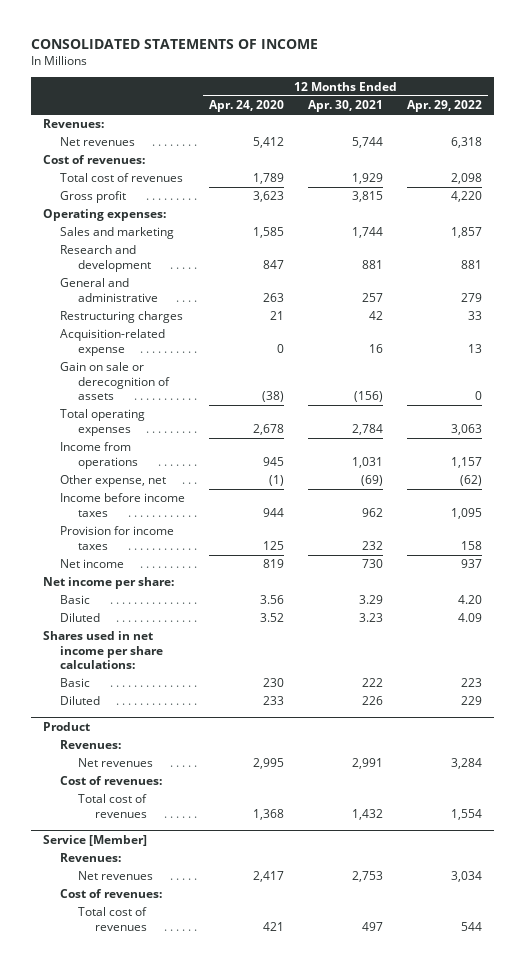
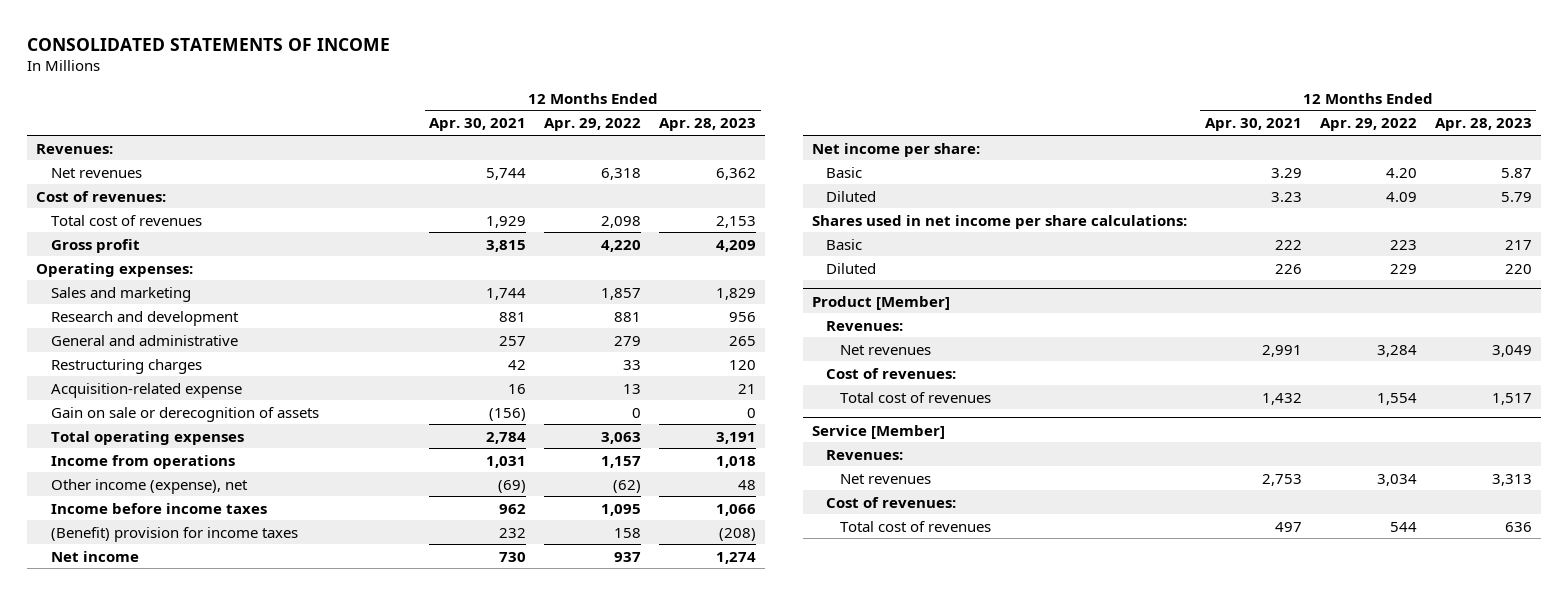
[209,100,285,113] Apr. 24, 2020 -> none
none -> [659,118,757,132] Apr. 28, 2023
[60,475,167,488] Other expense, net -> [50,478,248,494] Other income (expense), net
[60,526,175,550] Provision for income taxes -> [50,526,298,542] (Benefit) provision for income taxes
[42,721,90,731] Product -> [811,295,950,310] Product [Member]

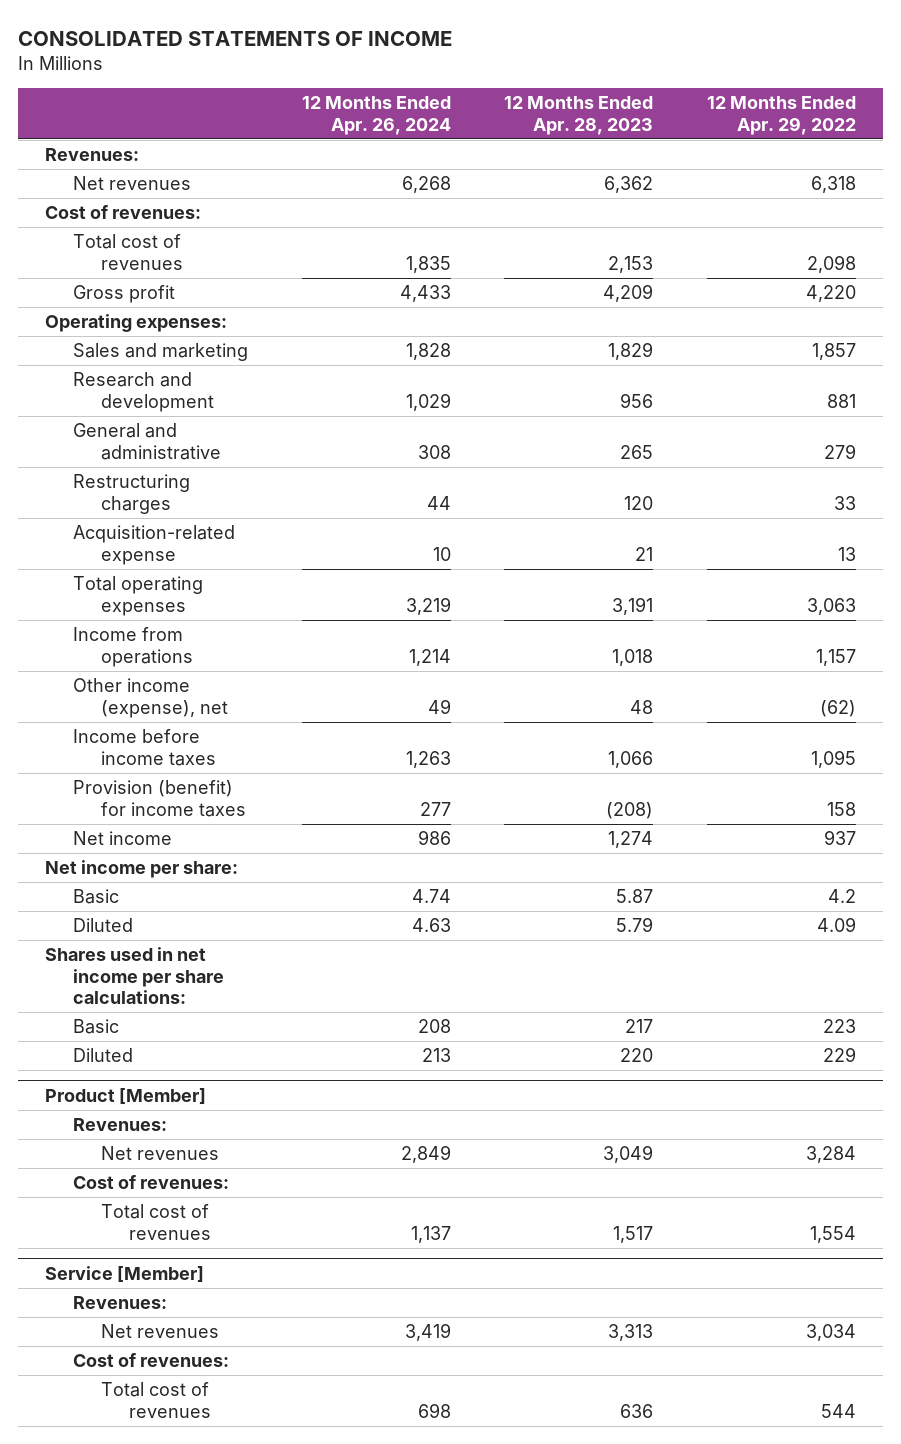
[429,118,527,132] Apr. 30, 2021 -> none
none -> [301,96,451,135] 12 Months Ended Apr. 26, 2024
[50,406,319,422] Gain on sale or derecognition of assets -> none
[50,526,298,542] (Benefit) provision for income taxes -> [72,780,246,817] Provision (benefit) for income taxes
[1385,167,1417,178] 4.20 -> [827,889,856,904] 4.2

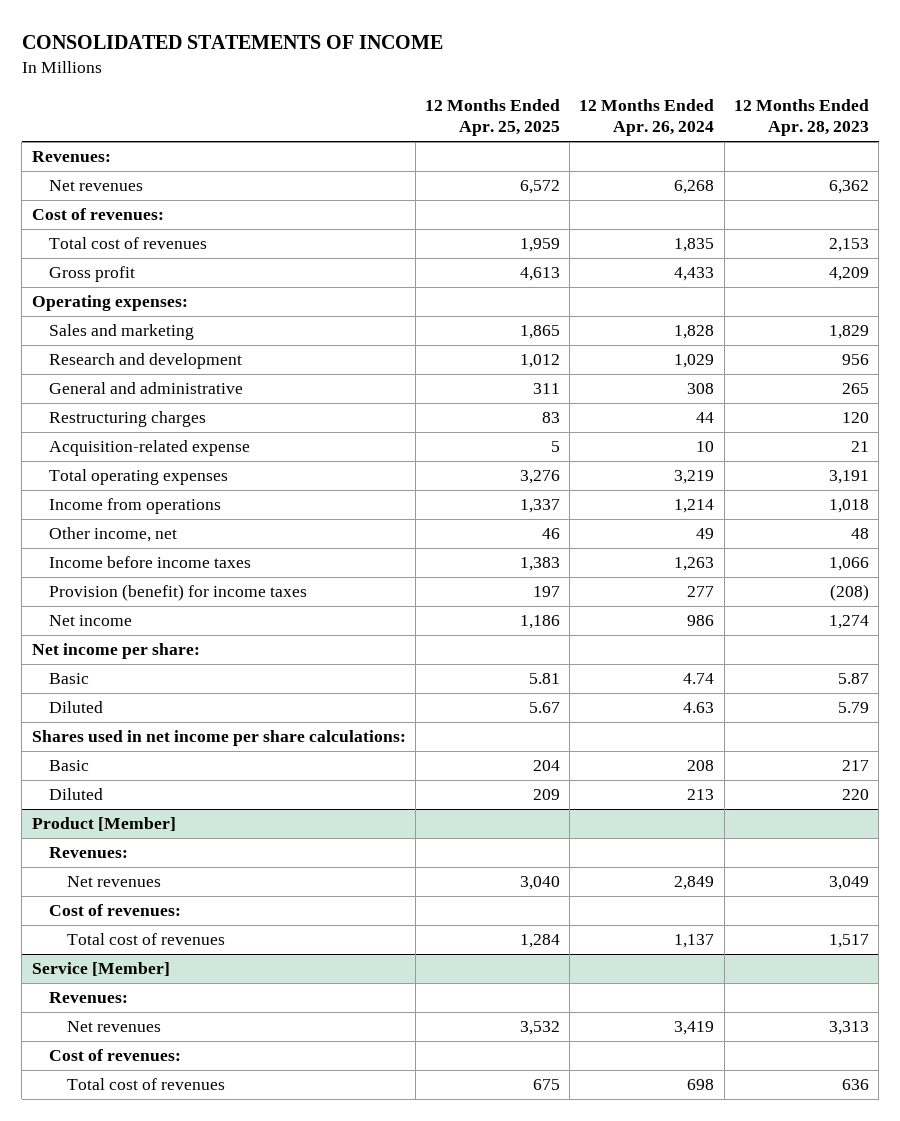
[706,96,856,135] 12 Months Ended Apr. 29, 2022 -> none
none -> [425,98,561,137] 12 Months Ended Apr. 25, 2025
[72,678,228,718] Other income (expense), net -> [49,527,178,543] Other income, net

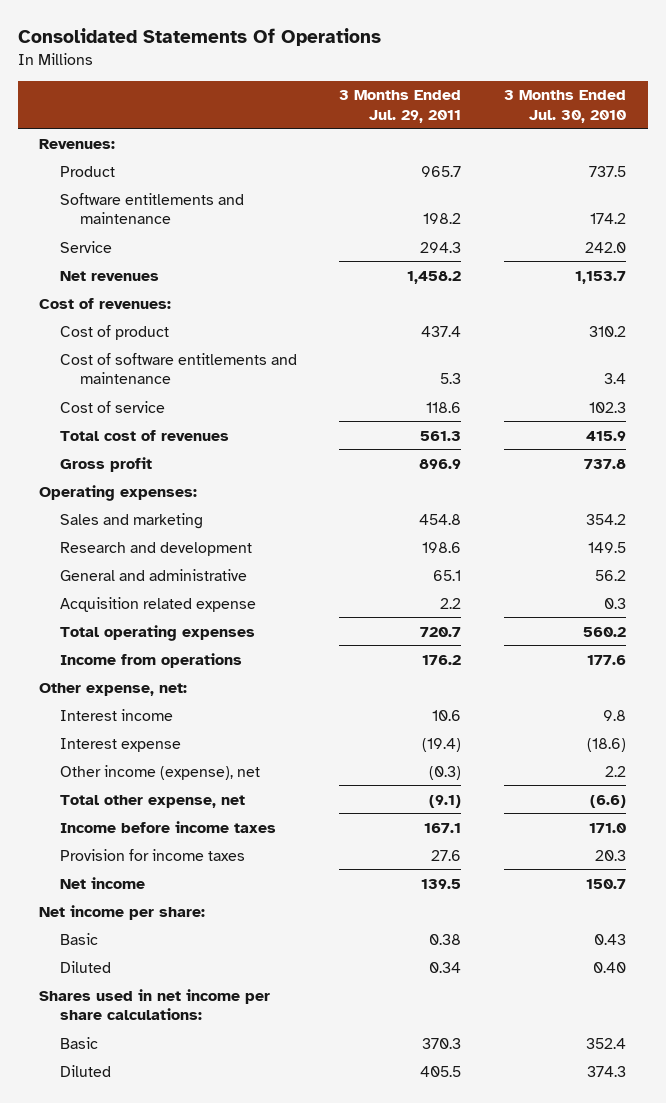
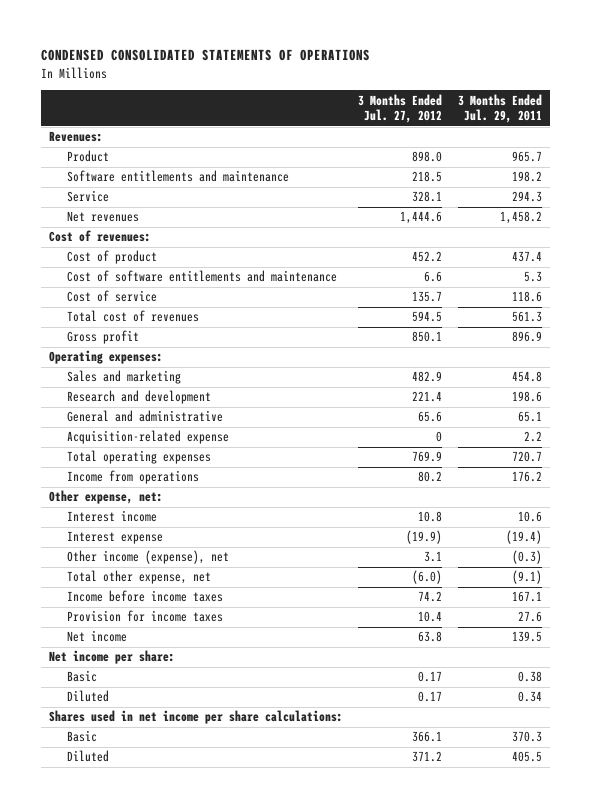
[18,27,382,46] Consolidated Statements Of Operations -> [40,49,370,62] CONDENSED CONSOLIDATED STATEMENTS OF OPERATIONS
[504,90,627,123] 3 Months Ended Jul. 30, 2010 -> none
none -> [358,93,443,124] 3 Months Ended Jul. 27, 2012
[59,596,256,612] Acquisition related expense -> [66,430,229,445] Acquisition-related expense

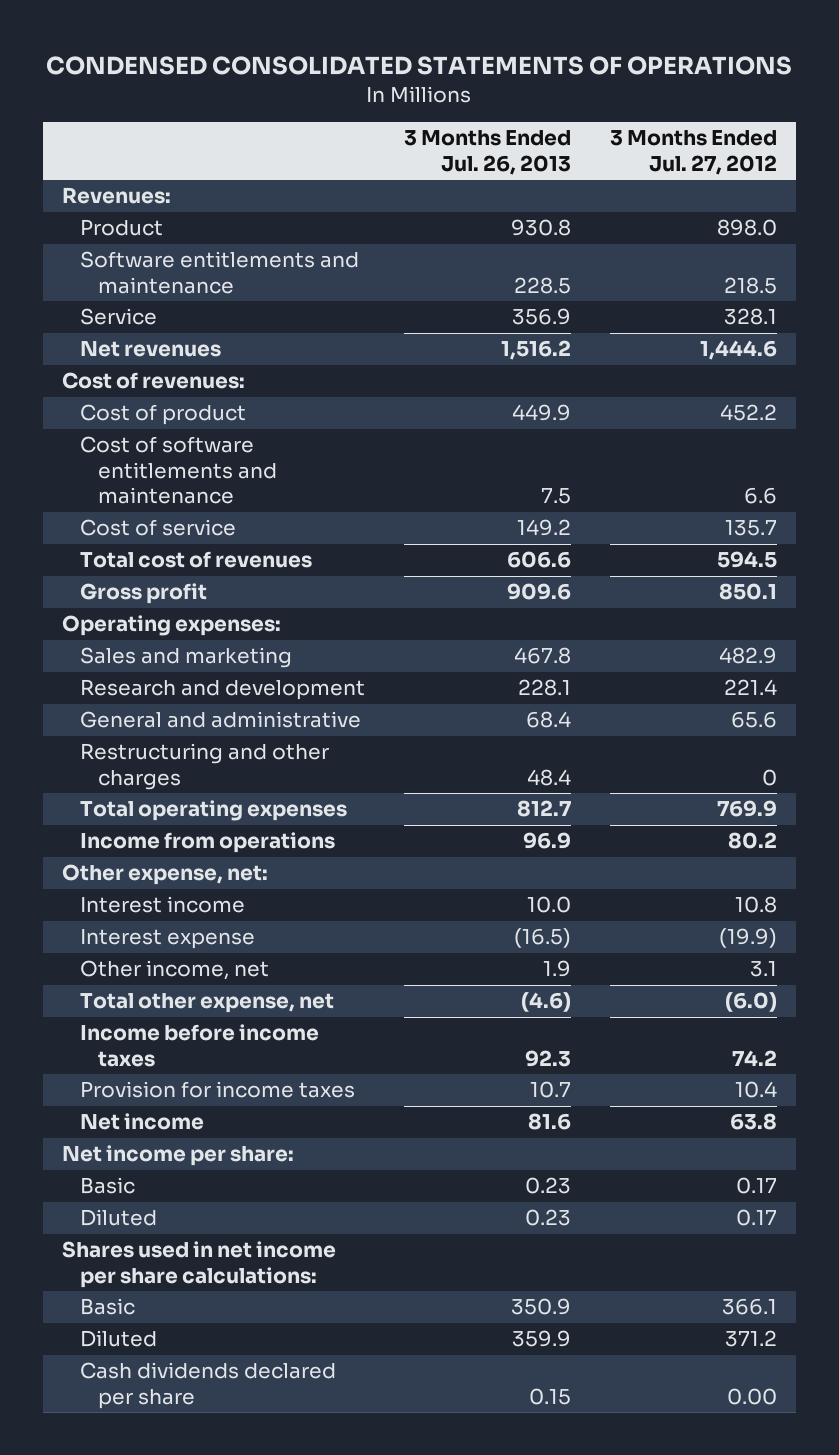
[457,93,542,124] 3 Months Ended Jul. 29, 2011 -> none
none -> [404,130,572,176] 3 Months Ended Jul. 26, 2013
[66,430,229,445] Acquisition-related expense -> none
none -> [80,743,330,790] Restructuring and other charges
[66,550,229,565] Other income (expense), net -> [80,960,270,981] Other income, net
none -> [80,1362,337,1409] Cash dividends declared per share

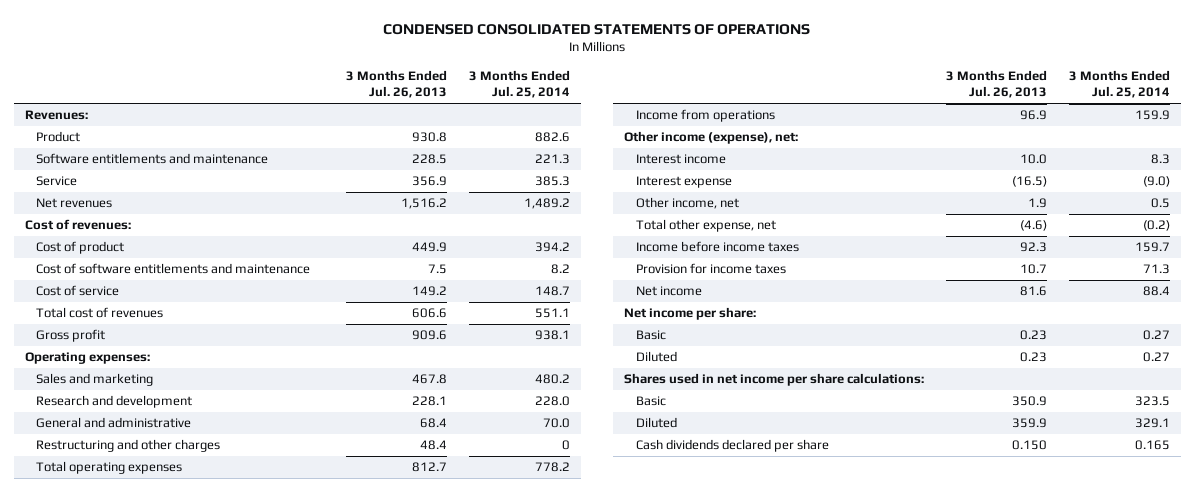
[609,130,777,176] 3 Months Ended Jul. 27, 2012 -> none
none -> [469,69,571,99] 3 Months Ended Jul. 25, 2014
[62,864,269,886] Other expense, net: -> [624,131,799,145] Other income (expense), net:
[529,1387,572,1405] 0.15 -> [1012,440,1048,451] 0.150

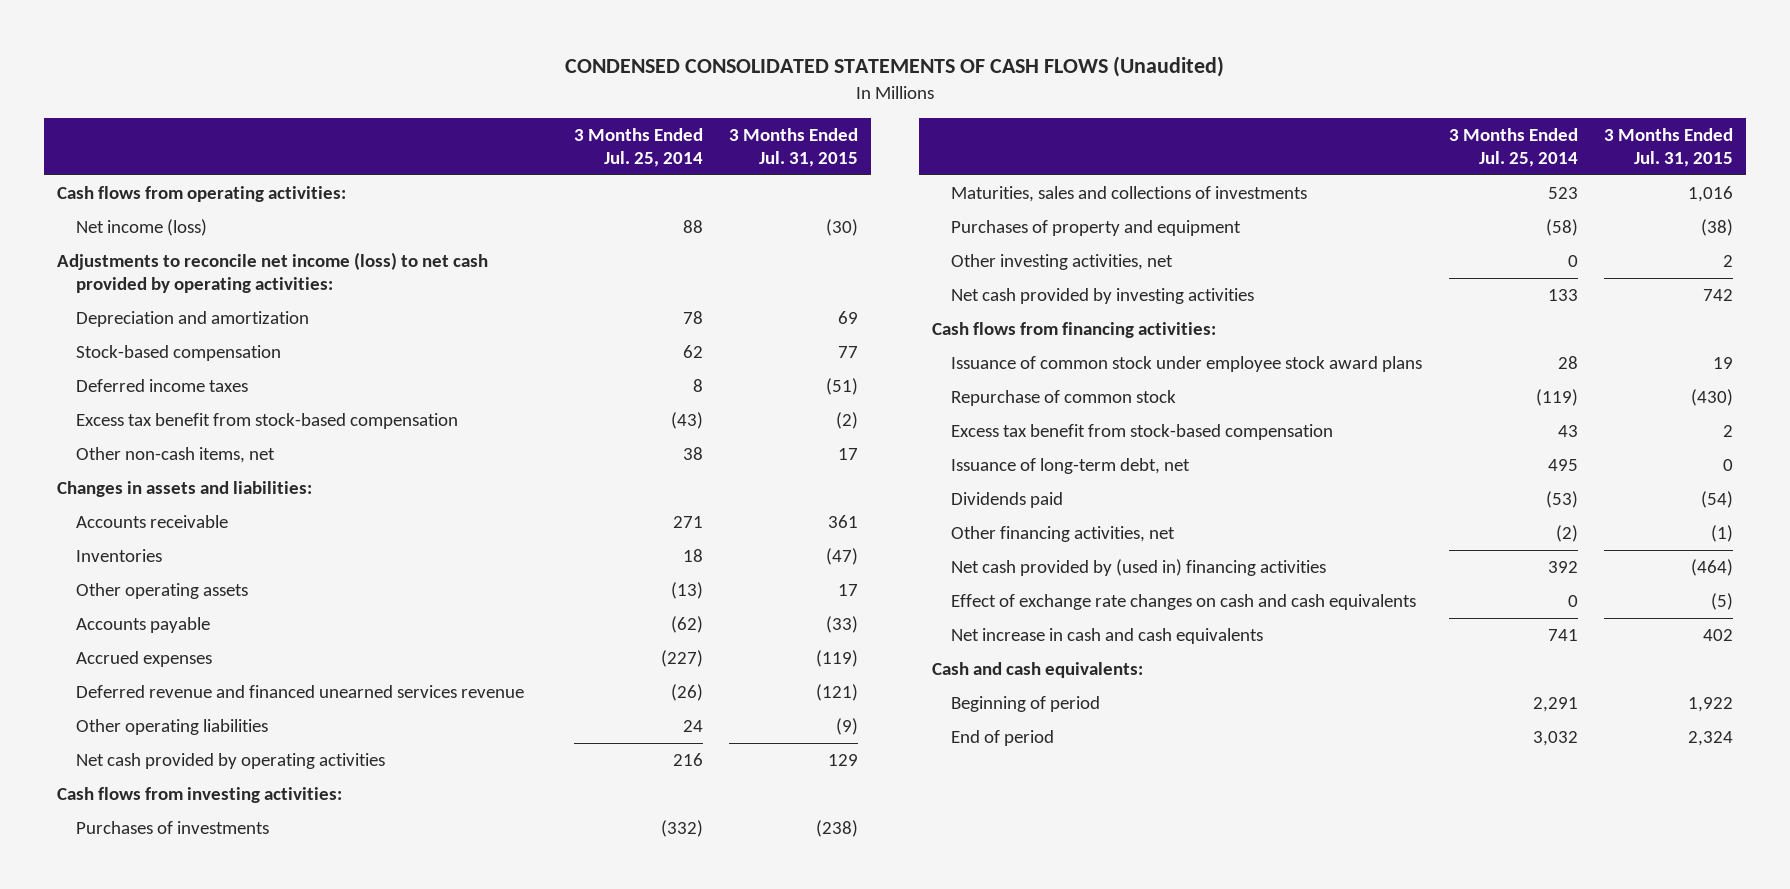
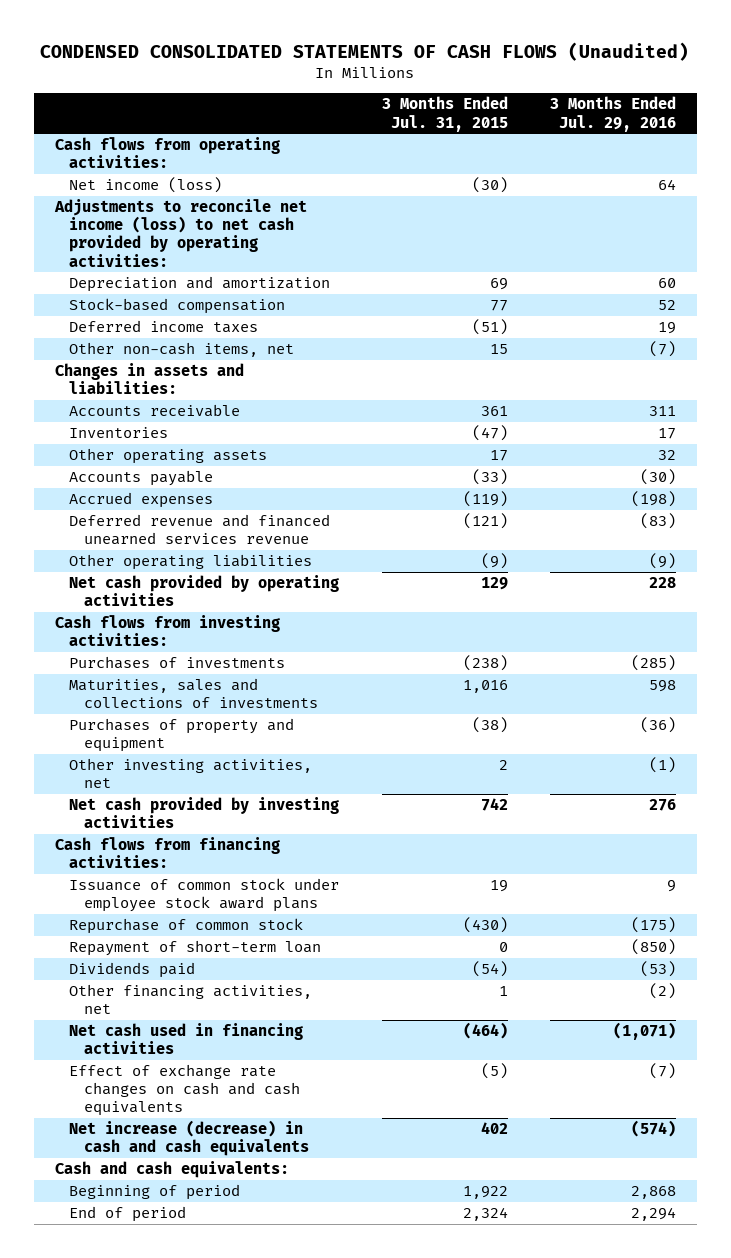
[573,127,703,168] 3 Months Ended Jul. 25, 2014 -> none
none -> [549,96,676,132] 3 Months Ended Jul. 29, 2016
[76,413,459,430] Excess tax benefit from stock-based compensation -> none
[838,448,859,461] 17 -> [489,344,508,355] 15
[951,424,1334,441] Excess tax benefit from stock-based compensation -> none
[951,458,1191,475] Issuance of long-term debt, net -> none
none -> [69,940,322,957] Repayment of short-term loan
[1711,525,1734,543] (1) -> [498,986,508,997] 1
[951,559,1327,577] Net cash provided by (used in) financing activities -> [69,1023,304,1055] Net cash used in financing activities
[951,628,1264,645] Net increase in cash and cash equivalents -> [69,1120,309,1157] Net increase (decrease) in cash and cash equivalents

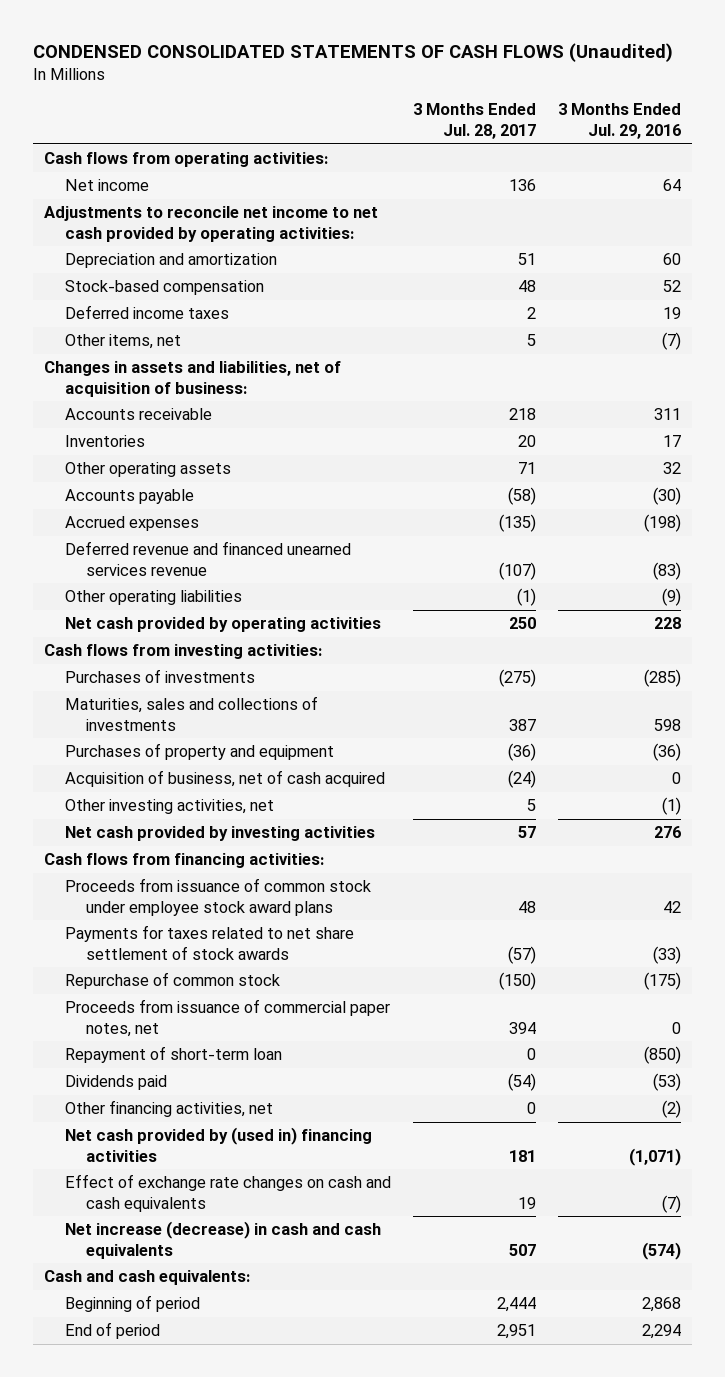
[381,96,508,132] 3 Months Ended Jul. 31, 2015 -> none
none -> [412,103,536,140] 3 Months Ended Jul. 28, 2017
[69,177,223,194] Net income (loss) -> [64,179,149,192] Net income
[54,199,308,267] Adjustments to reconcile net income (loss) to net cash provided by operating activities: -> [43,206,378,242] Adjustments to reconcile net income to net cash provided by operating activities:
[69,342,295,358] Other non-cash items, net -> [64,334,181,350] Other items, net
[55,363,245,395] Changes in assets and liabilities: -> [43,361,341,397] Changes in assets and liabilities, net of acquisition of business:
none -> [64,770,385,788] Acquisition of business, net of cash acquired
[69,878,340,913] Issuance of common stock under employee stock award plans -> [64,878,371,916] Proceeds from issuance of common stock under employee stock award plans
[666,880,676,893] 9 -> [663,900,682,913] 42
none -> [64,925,354,960] Payments for taxes related to net share settlement of stock awards
none -> [64,999,390,1037] Proceeds from issuance of commercial paper notes, net
[69,1023,304,1055] Net cash used in financing activities -> [64,1127,372,1162] Net cash provided by (used in) financing activities

